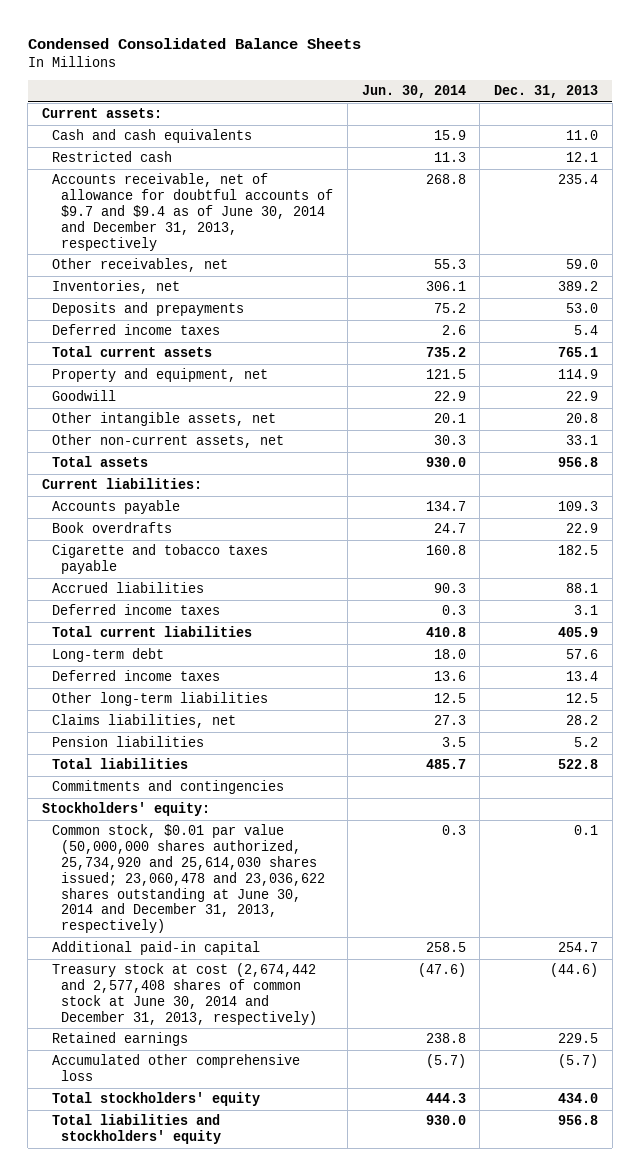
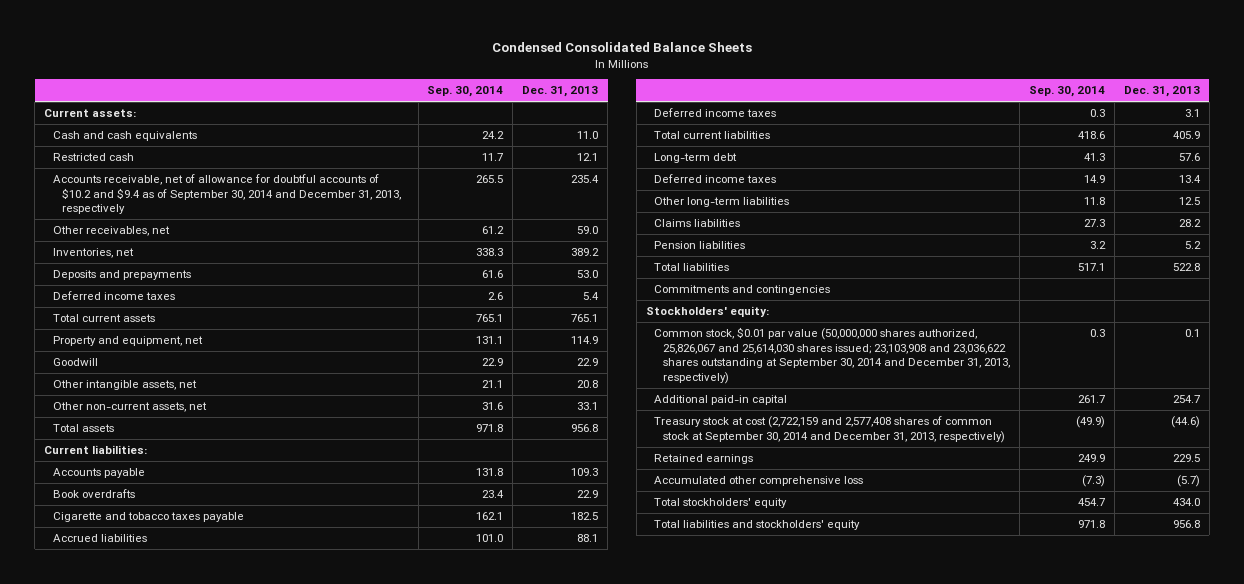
[361,85,466,99] Jun. 30, 2014 -> none
none -> [427,86,504,98] Sep. 30, 2014
[51,173,334,251] Accounts receivable, net of allowance for doubtful accounts of $9.7 and $9.4 as of June 30, 2014 and December 31, 2013, respectively -> [52,174,401,215] Accounts receivable, net of allowance for doubtful accounts of $10.2 and $9.4 as of September 30, 2014 and December 31, 2013, respectively
[51,714,236,729] Claims liabilities, net -> [654,219,741,228] Claims liabilities
[51,824,326,934] Common stock, $0.01 par value (50,000,000 shares authorized, 25,734,920 and 25,614,030 shares issued; 23,060,478 and 23,036,622 shares outstanding at June 30, 2014 and December 31, 2013, respectively) -> [654,327,1010,384] Common stock, $0.01 par value (50,000,000 shares authorized, 25,826,067 and 25,614,030 shares issued; 23,103,908 and 23,036,622 shares outstanding at September 30, 2014 and December 31, 2013, respectively)
[51,963,318,1025] Treasury stock at cost (2,674,442 and 2,577,408 shares of common stock at June 30, 2014 and December 31, 2013, respectively) -> [654,416,1005,443] Treasury stock at cost (2,722,159 and 2,577,408 shares of common stock at September 30, 2014 and December 31, 2013, respectively)

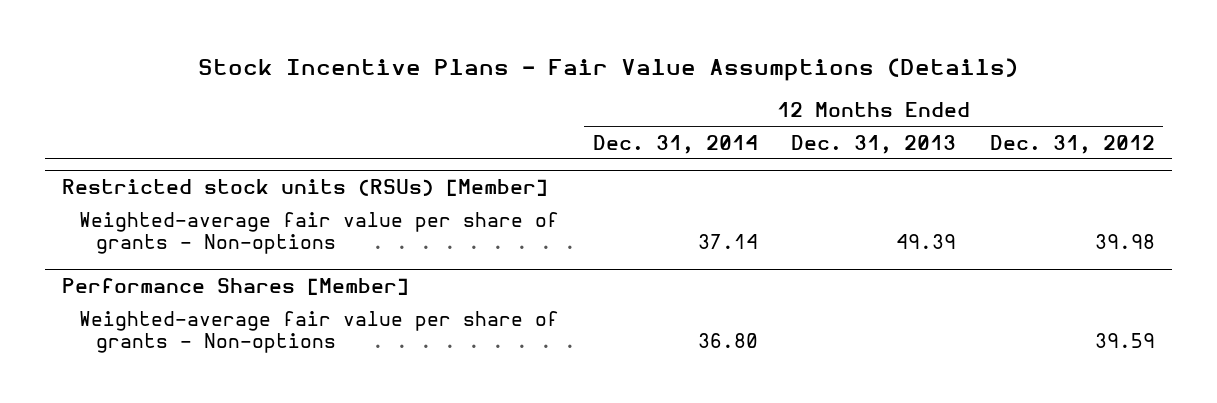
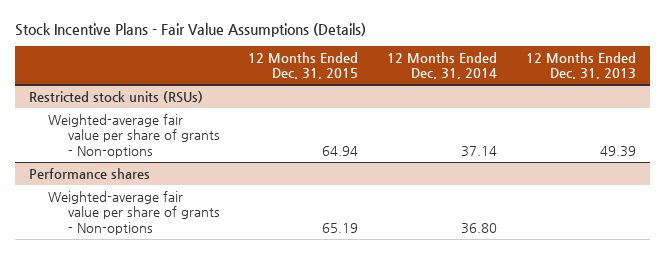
[989,134,1155,154] Dec. 31, 2012 -> none
none -> [248,51,359,80] 12 Months Ended Dec. 31, 2015
[61,179,548,197] Restricted stock units (RSUs) [Member] -> [28,90,203,103] Restricted stock units (RSUs)
[61,278,409,296] Performance Shares [Member] -> [28,167,150,179] Performance shares

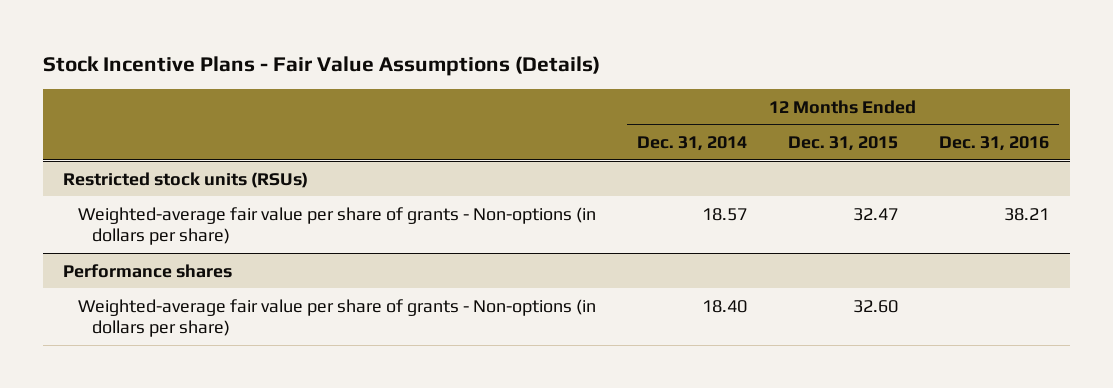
[525,51,636,80] 12 Months Ended Dec. 31, 2013 -> none
none -> [939,135,1050,151] Dec. 31, 2016
[48,113,220,159] Weighted-average fair value per share of grants - Non-options -> [77,206,596,246] Weighted-average fair value per share of grants - Non-options (in dollars per share)
[322,146,359,157] 64.94 -> [853,207,899,221] 32.47
[460,146,497,158] 37.14 -> [701,207,747,221] 18.57
[48,190,220,236] Weighted-average fair value per share of grants - Non-options -> [77,298,596,338] Weighted-average fair value per share of grants - Non-options (in dollars per share)
[322,223,359,234] 65.19 -> [853,299,899,313] 32.60
[460,223,497,235] 36.80 -> [701,299,747,313] 18.40

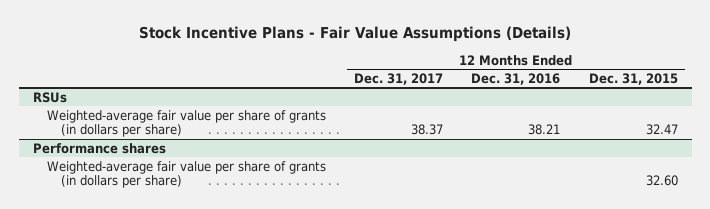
[636,135,747,151] Dec. 31, 2014 -> none
none -> [354,72,444,85] Dec. 31, 2017
[63,171,309,188] Restricted stock units (RSUs) -> [32,91,67,103] RSUs
[77,206,596,246] Weighted-average fair value per share of grants - Non-options (in dollars per share) -> [46,109,326,138] Weighted-average fair value per share of grants (in dollars per share)
[77,298,596,338] Weighted-average fair value per share of grants - Non-options (in dollars per share) -> [46,160,326,189] Weighted-average fair value per share of grants (in dollars per share)

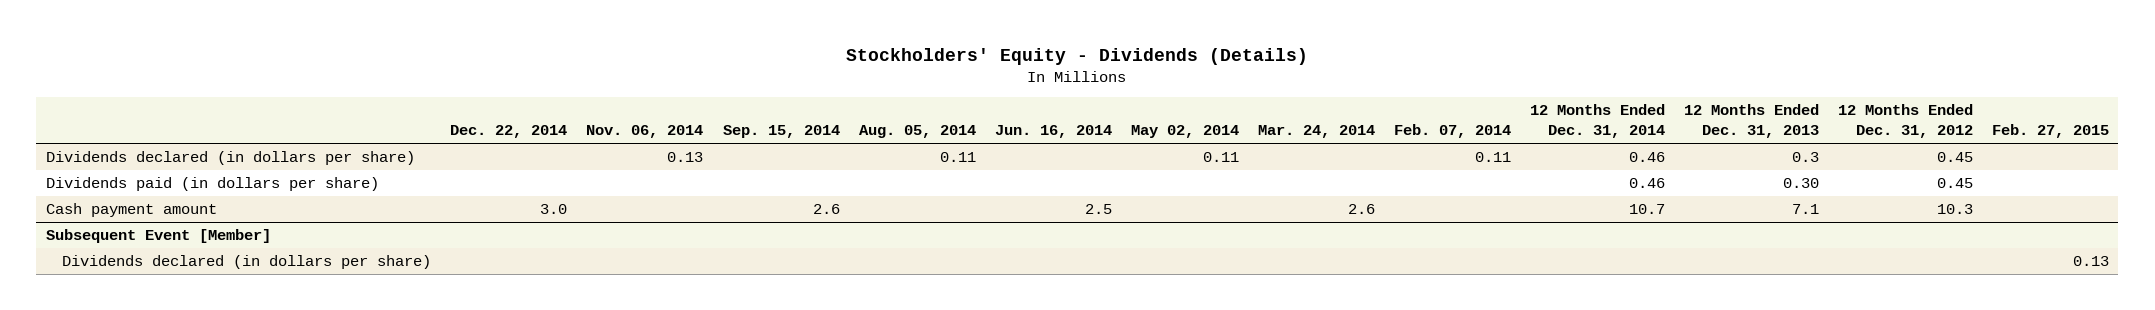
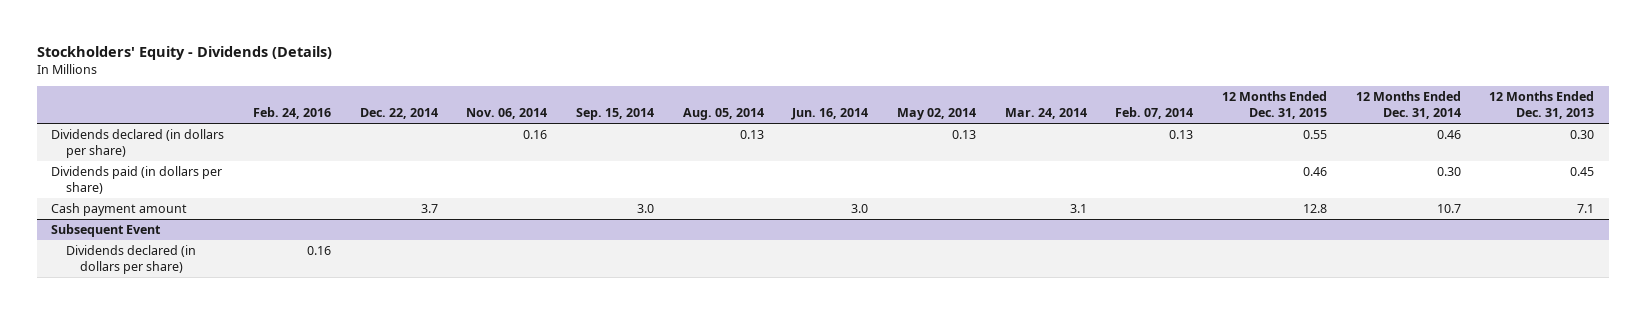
[1837,104,1973,139] 12 Months Ended Dec. 31, 2012 -> none
[1991,124,2109,139] Feb. 27, 2015 -> none
none -> [252,107,331,120] Feb. 24, 2016
none -> [1222,91,1328,120] 12 Months Ended Dec. 31, 2015
[667,152,704,163] 0.13 -> [523,130,548,140] 0.16
[939,152,976,163] 0.11 -> [739,130,764,140] 0.13
[1202,152,1239,163] 0.11 -> [952,130,977,140] 0.13
[1474,152,1511,163] 0.11 -> [1169,130,1194,140] 0.13
[1791,152,1819,163] 0.3 -> [1570,130,1595,140] 0.30
[1628,178,1665,189] 0.46 -> [1436,167,1461,177] 0.30
[1782,178,1819,189] 0.30 -> [1570,167,1595,177] 0.45
[540,204,568,215] 3.0 -> [420,204,438,214] 3.7
[812,204,840,215] 2.6 -> [637,204,655,214] 3.0
[1084,204,1112,215] 2.5 -> [851,204,869,214] 3.0
[1347,204,1375,215] 2.6 -> [1069,204,1087,214] 3.1
[45,229,271,244] Subsequent Event [Member] -> [51,224,162,238] Subsequent Event

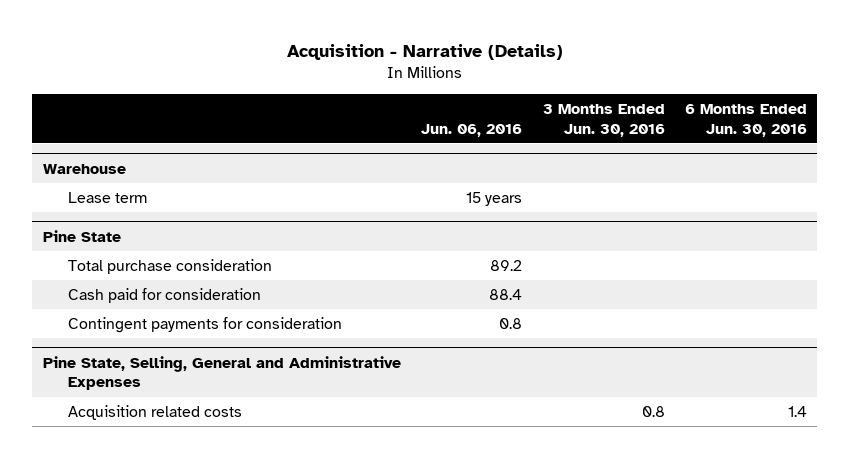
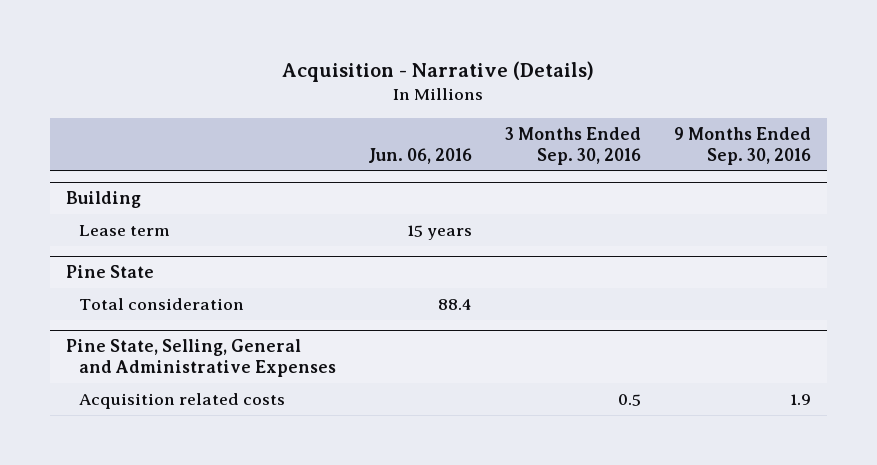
[542,103,665,137] 3 Months Ended Jun. 30, 2016 -> none
[685,103,808,137] 6 Months Ended Jun. 30, 2016 -> none
none -> [504,126,641,165] 3 Months Ended Sep. 30, 2016
none -> [673,126,811,165] 9 Months Ended Sep. 30, 2016
[42,163,126,174] Warehouse -> [66,191,142,209] Building
[67,287,261,303] Cash paid for consideration -> none
[67,316,342,333] Contingent payments for consideration -> none
[67,258,272,274] Total purchase consideration -> [78,297,244,310] Total consideration
[490,259,523,271] 89.2 -> [438,298,473,310] 88.4

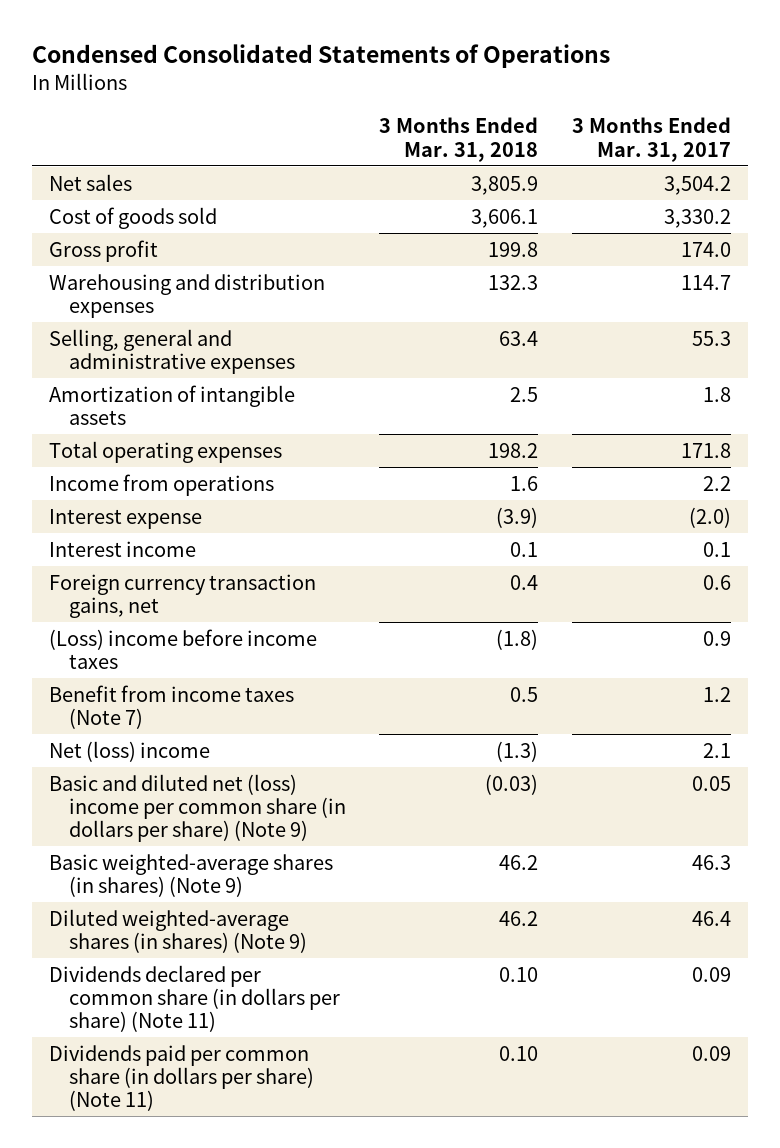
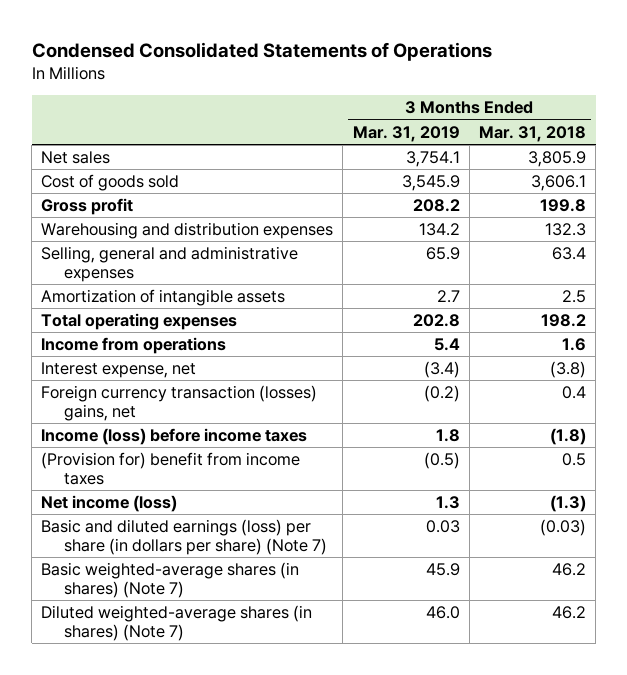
[572,117,732,162] 3 Months Ended Mar. 31, 2017 -> none
none -> [352,125,460,142] Mar. 31, 2019
[48,540,196,557] Interest income -> none
[48,964,340,1032] Dividends declared per common share (in dollars per share) (Note 11) -> none
[48,1044,314,1111] Dividends paid per common share (in dollars per share) (Note 11) -> none
[48,508,202,529] Interest expense -> [41,362,197,379] Interest expense, net
[496,506,539,528] (3.9) -> [549,361,586,379] (3.8)
[48,573,316,618] Foreign currency transaction gains, net -> [41,385,318,422] Foreign currency transaction (losses) gains, net
[48,628,317,669] (Loss) income before income taxes -> [41,428,308,446] Income (loss) before income taxes
[48,684,294,729] Benefit from income taxes (Note 7) -> [41,452,301,486] (Provision for) benefit from income taxes
[48,740,210,762] Net (loss) income -> [41,495,178,513] Net income (loss)
[48,773,346,842] Basic and diluted net (loss) income per common share (in dollars per share) (Note 9) -> [41,519,328,556] Basic and diluted earnings (loss) per share (in dollars per share) (Note 7)
[48,853,333,897] Basic weighted-average shares (in shares) (Note 9) -> [41,562,300,599] Basic weighted-average shares (in shares) (Note 7)
[48,908,307,953] Diluted weighted-average shares (in shares) (Note 9) -> [41,605,313,642] Diluted weighted-average shares (in shares) (Note 7)

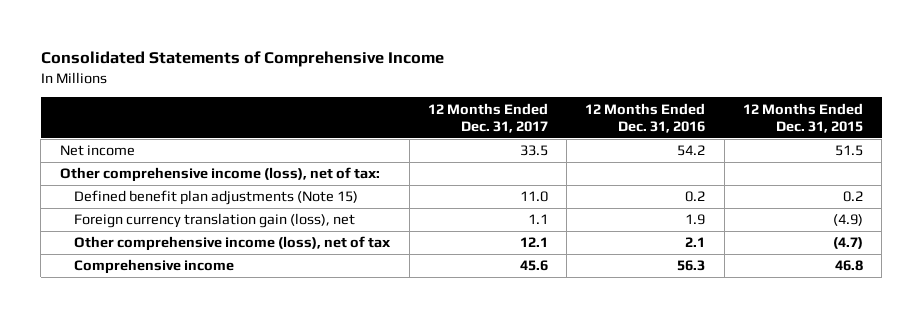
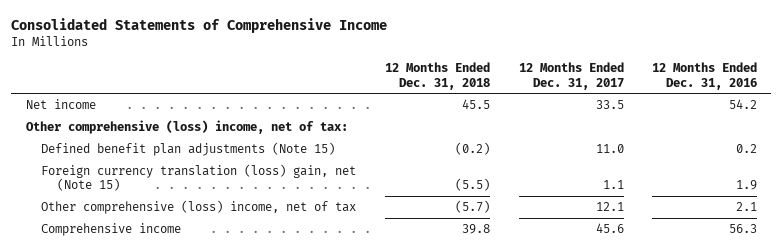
[743,102,864,133] 12 Months Ended Dec. 31, 2015 -> none
none -> [385,62,491,90] 12 Months Ended Dec. 31, 2018
[59,167,380,183] Other comprehensive income (loss), net of tax: -> [25,119,348,134] Other comprehensive (loss) income, net of tax:
[74,213,356,229] Foreign currency translation gain (loss), net -> [41,163,357,192] Foreign currency translation (loss) gain, net (Note 15)
[74,236,392,252] Other comprehensive income (loss), net of tax -> [41,199,357,214] Other comprehensive (loss) income, net of tax

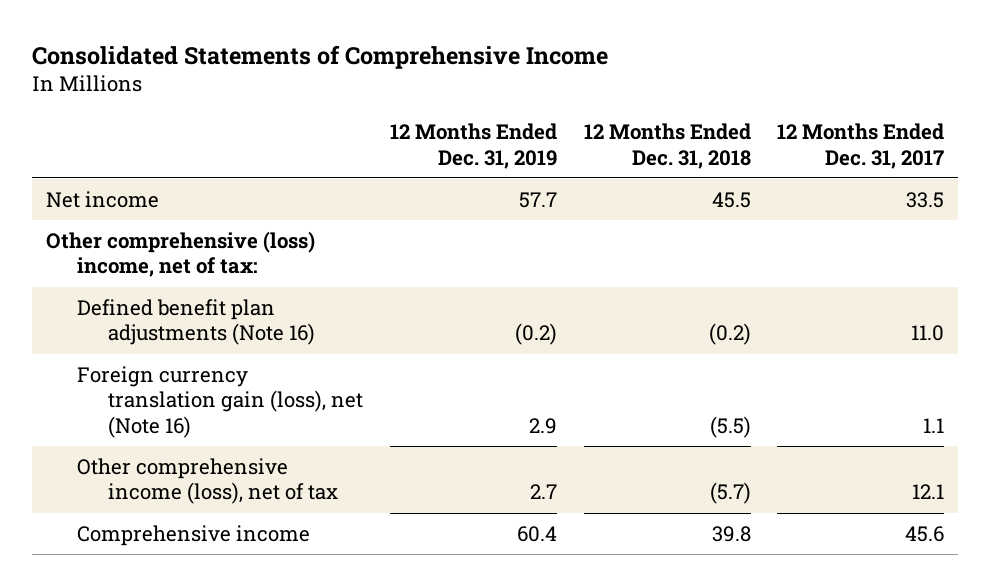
[652,62,758,90] 12 Months Ended Dec. 31, 2016 -> none
none -> [389,122,557,169] 12 Months Ended Dec. 31, 2019
[41,141,336,156] Defined benefit plan adjustments (Note 15) -> [76,298,316,346] Defined benefit plan adjustments (Note 16)
[41,163,357,192] Foreign currency translation (loss) gain, net (Note 15) -> [76,365,364,439] Foreign currency translation gain (loss), net (Note 16)
[41,199,357,214] Other comprehensive (loss) income, net of tax -> [76,457,339,505] Other comprehensive income (loss), net of tax

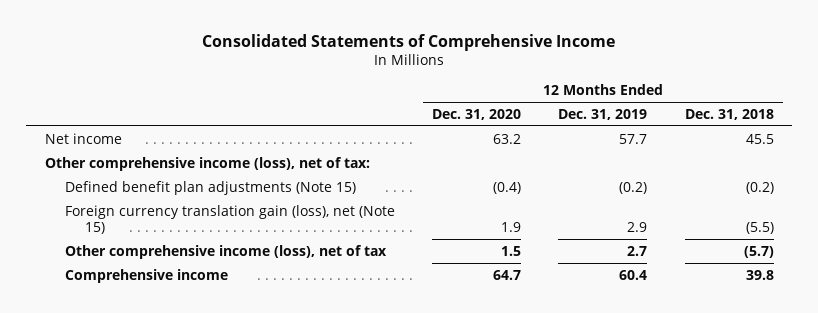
[777,122,945,169] 12 Months Ended Dec. 31, 2017 -> none
none -> [432,108,522,120] Dec. 31, 2020
[45,230,315,278] Other comprehensive (loss) income, net of tax: -> [44,156,370,171] Other comprehensive income (loss), net of tax:
[76,298,316,346] Defined benefit plan adjustments (Note 16) -> [64,180,356,195] Defined benefit plan adjustments (Note 15)
[76,365,364,439] Foreign currency translation gain (loss), net (Note 16) -> [64,204,395,234] Foreign currency translation gain (loss), net (Note 15)

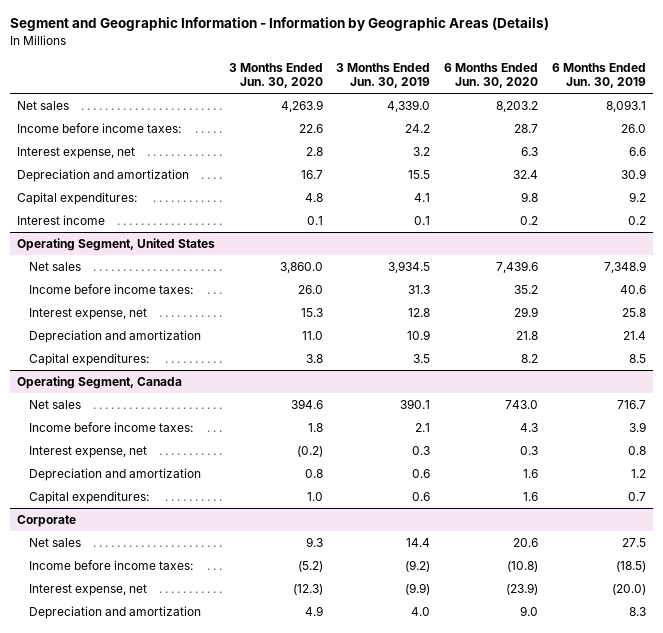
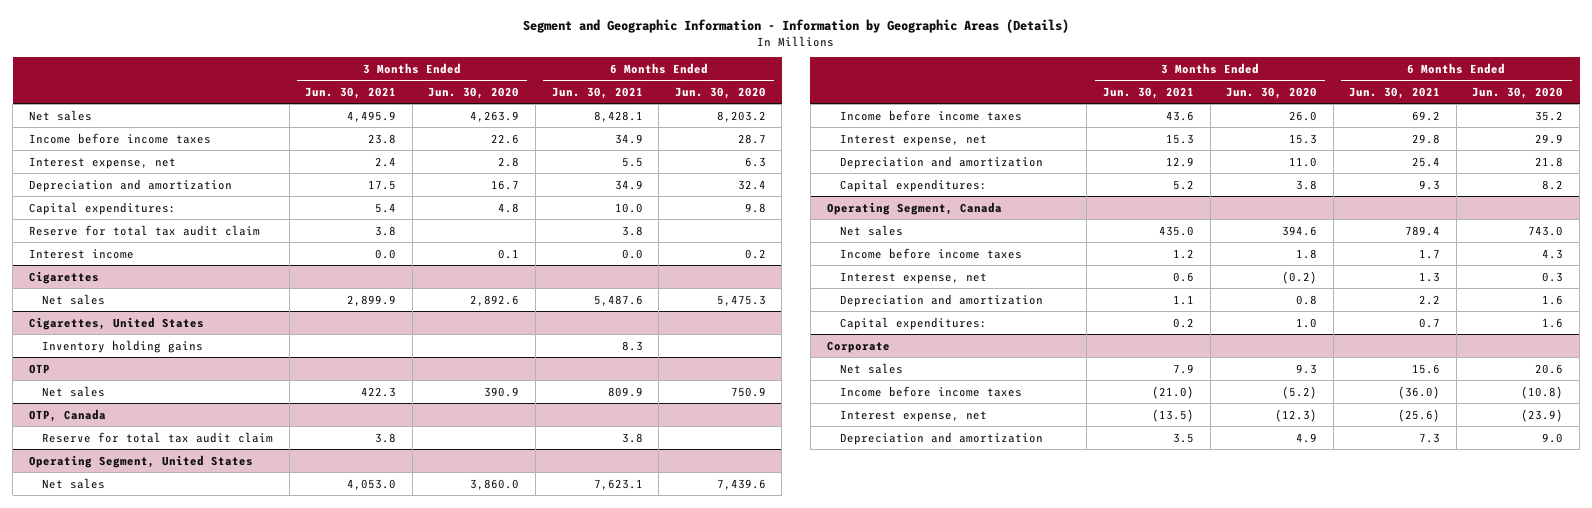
[336,63,431,88] 3 Months Ended Jun. 30, 2019 -> none
[551,63,646,88] 6 Months Ended Jun. 30, 2019 -> none
none -> [305,86,397,99] Jun. 30, 2021
none -> [551,86,643,99] Jun. 30, 2021
[16,122,181,133] Income before income taxes: -> [28,132,211,144] Income before income taxes
none -> [28,224,260,236] Reserve for total tax audit claim
none -> [28,270,99,284] Cigarettes
none -> [41,293,105,305] Net sales
none -> [28,316,204,330] Cigarettes, United States
none -> [41,339,203,353] Inventory holding gains
none -> [28,363,50,374] OTP
none -> [41,385,105,397] Net sales
none -> [28,408,106,422] OTP, Canada
none -> [41,431,273,443] Reserve for total tax audit claim
[29,283,194,294] Income before income taxes: -> [839,109,1022,121] Income before income taxes
[29,421,194,432] Income before income taxes: -> [839,247,1022,259] Income before income taxes
[29,559,194,570] Income before income taxes: -> [839,385,1022,397] Income before income taxes

